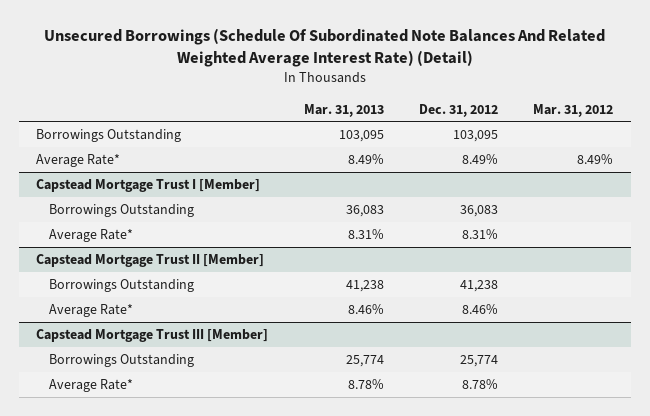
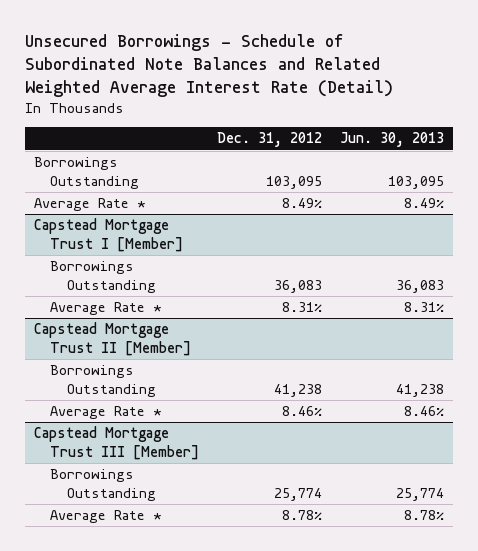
[43,27,605,68] Unsecured Borrowings (Schedule Of Subordinated Note Balances And Related Weighted Average Interest Rate) (Detail) -> [24,34,393,97] Unsecured Borrowings - Schedule of Subordinated Note Balances and Related Weighted Average Interest Rate (Detail)
[303,103,384,117] Mar. 31, 2013 -> none
[533,103,614,117] Mar. 31, 2012 -> none
none -> [340,132,445,148] Jun. 30, 2013
[36,154,121,168] Average Rate* -> [33,198,145,212] Average Rate *
[49,229,134,243] Average Rate* -> [50,302,162,316] Average Rate *
[49,304,134,318] Average Rate* -> [50,406,162,420] Average Rate *
[49,379,134,393] Average Rate* -> [50,510,162,524] Average Rate *

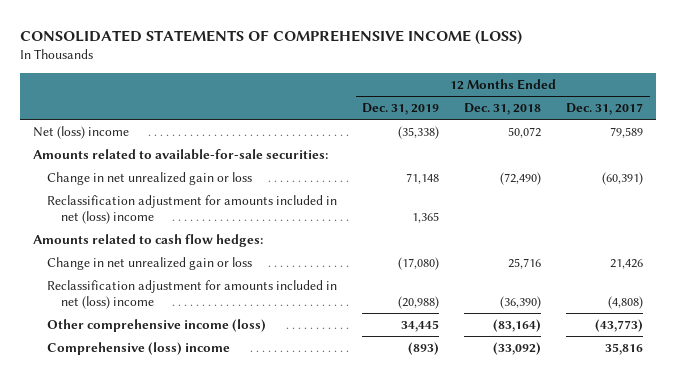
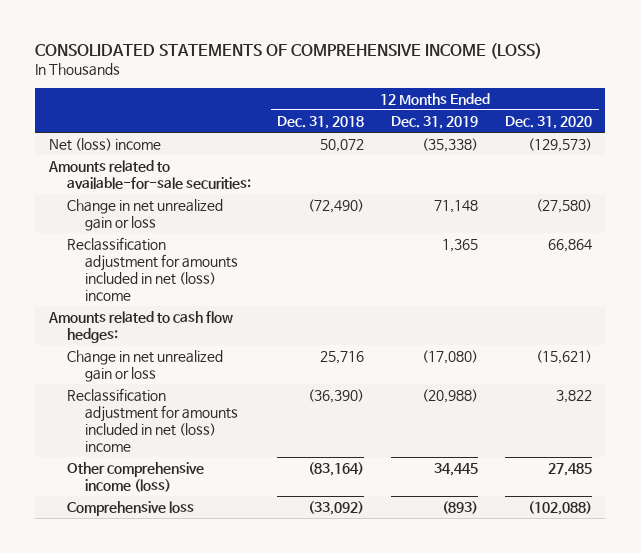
[566,102,644,115] Dec. 31, 2017 -> none
none -> [504,116,592,130] Dec. 31, 2020
[46,341,230,355] Comprehensive (loss) income -> [66,501,194,517] Comprehensive loss

